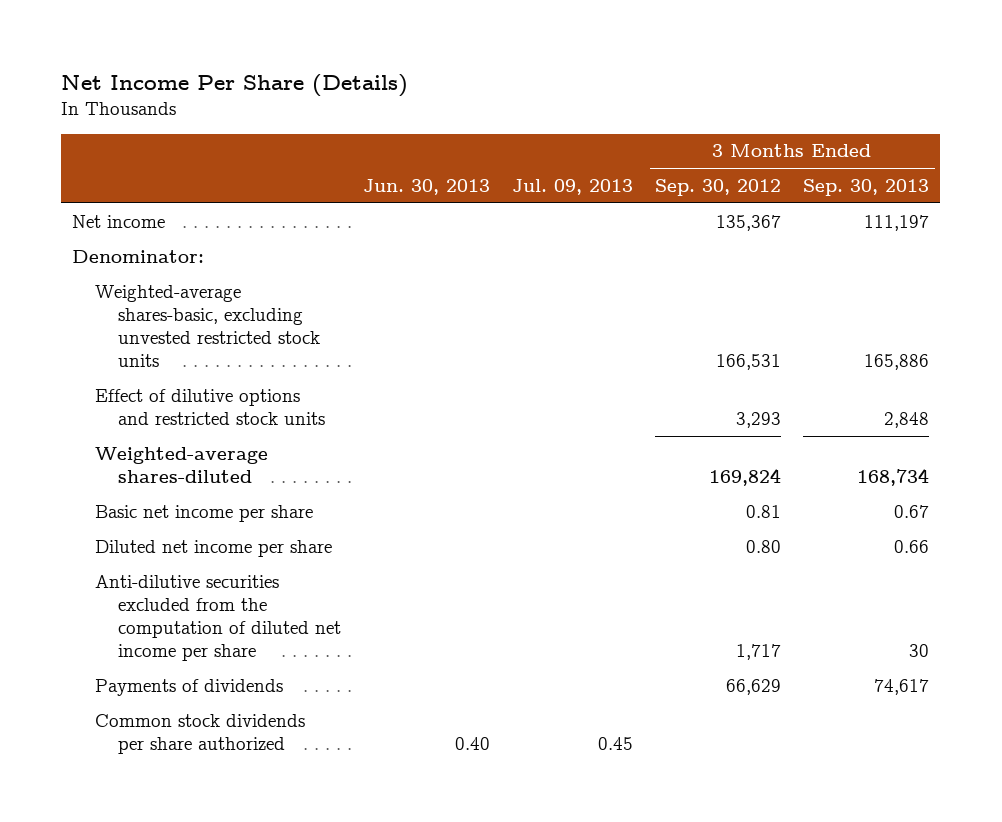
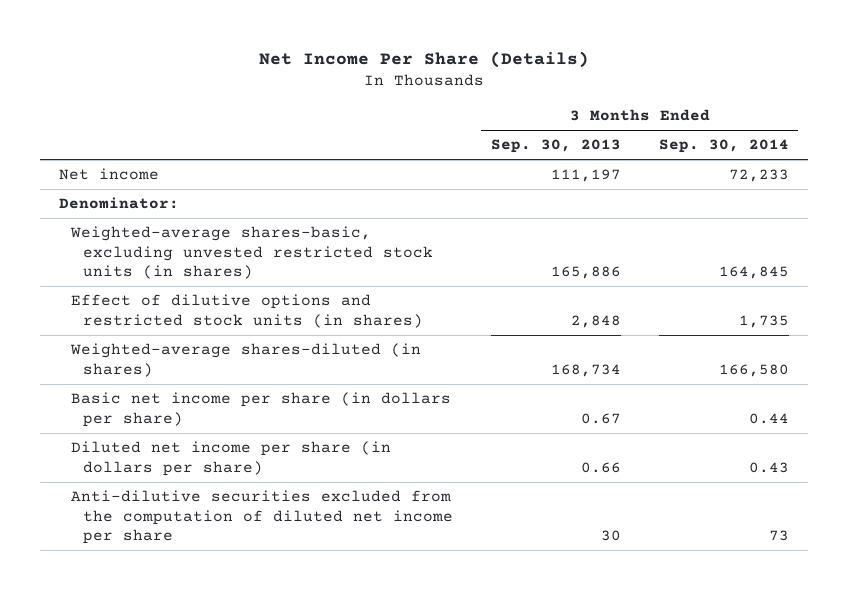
[363,178,491,195] Jun. 30, 2013 -> none
[512,178,634,195] Jul. 09, 2013 -> none
[655,178,782,196] Sep. 30, 2012 -> none
none -> [658,139,789,154] Sep. 30, 2014
[95,284,321,368] Weighted-average shares-basic, excluding unvested restricted stock units -> [69,226,433,280] Weighted-average shares-basic, excluding unvested restricted stock units (in shares)
[95,388,326,425] Effect of dilutive options and restricted stock units -> [70,294,423,328] Effect of dilutive options and restricted stock units (in shares)
[95,446,269,483] Weighted-average shares-diluted -> [69,343,421,377] Weighted-average shares-diluted (in shares)
[95,504,314,522] Basic net income per share -> [70,392,451,427] Basic net income per share (in dollars per share)
[95,539,333,557] Diluted net income per share -> [70,441,391,476] Diluted net income per share (in dollars per share)
[95,678,284,696] Payments of dividends -> none
[95,713,306,754] Common stock dividends per share authorized -> none

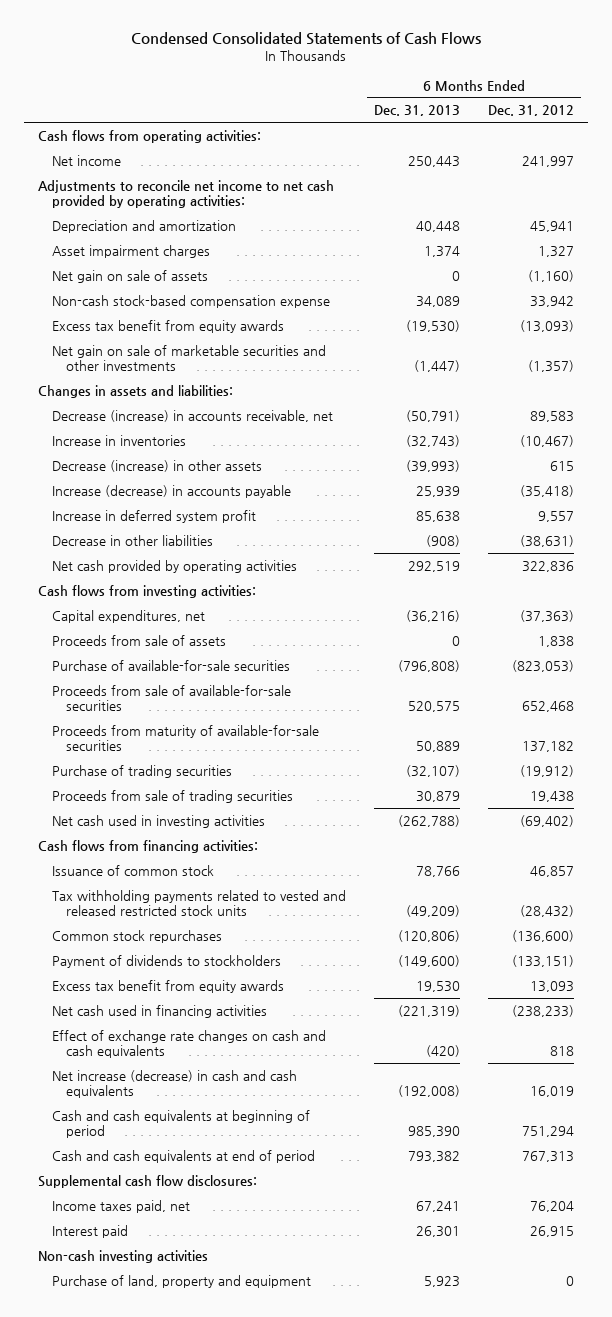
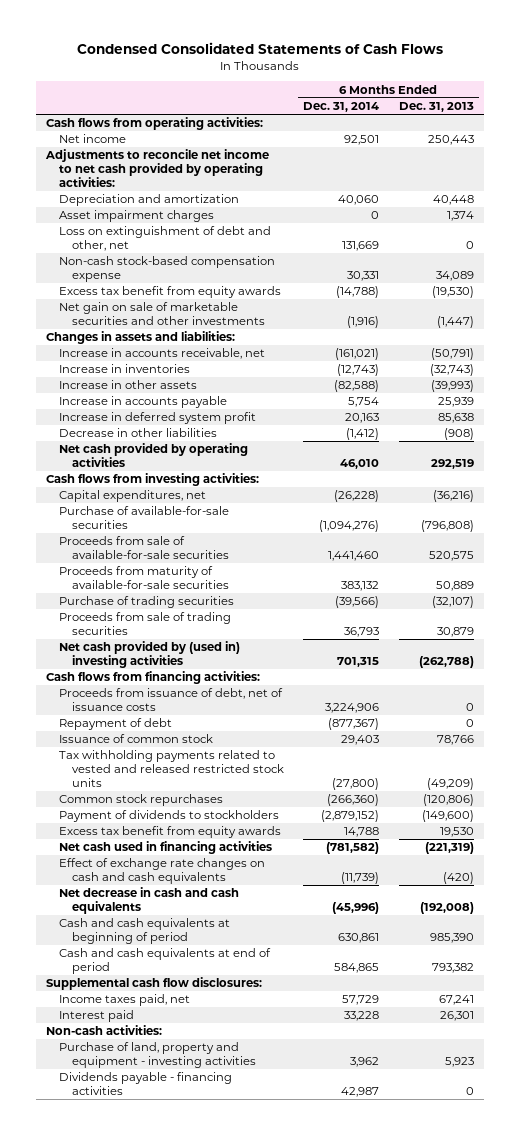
[488,105,575,117] Dec. 31, 2012 -> none
none -> [303,102,380,113] Dec. 31, 2014
[52,269,209,283] Net gain on sale of assets -> none
none -> [58,226,271,251] Loss on extinguishment of debt and other, net
[52,409,334,422] Decrease (increase) in accounts receivable, net -> [58,348,265,360] Increase in accounts receivable, net
[52,459,263,472] Decrease (increase) in other assets -> [58,380,197,390] Increase in other assets
[52,484,292,498] Increase (decrease) in accounts payable -> [58,396,227,409] Increase in accounts payable
[52,634,227,646] Proceeds from sale of assets -> none
[52,814,266,828] Net cash used in investing activities -> [58,641,240,668] Net cash provided by (used in) investing activities
none -> [58,688,283,711] Proceeds from issuance of debt, net of issuance costs
none -> [58,718,172,731] Repayment of debt
[52,1069,298,1099] Net increase (decrease) in cash and cash equivalents -> [58,887,239,914] Net decrease in cash and cash equivalents
[37,1249,208,1263] Non-cash investing activities -> [45,1025,162,1036] Non-cash activities:
[52,1274,312,1288] Purchase of land, property and equipment -> [58,1042,256,1068] Purchase of land, property and equipment - investing activities
none -> [58,1072,232,1095] Dividends payable - financing activities

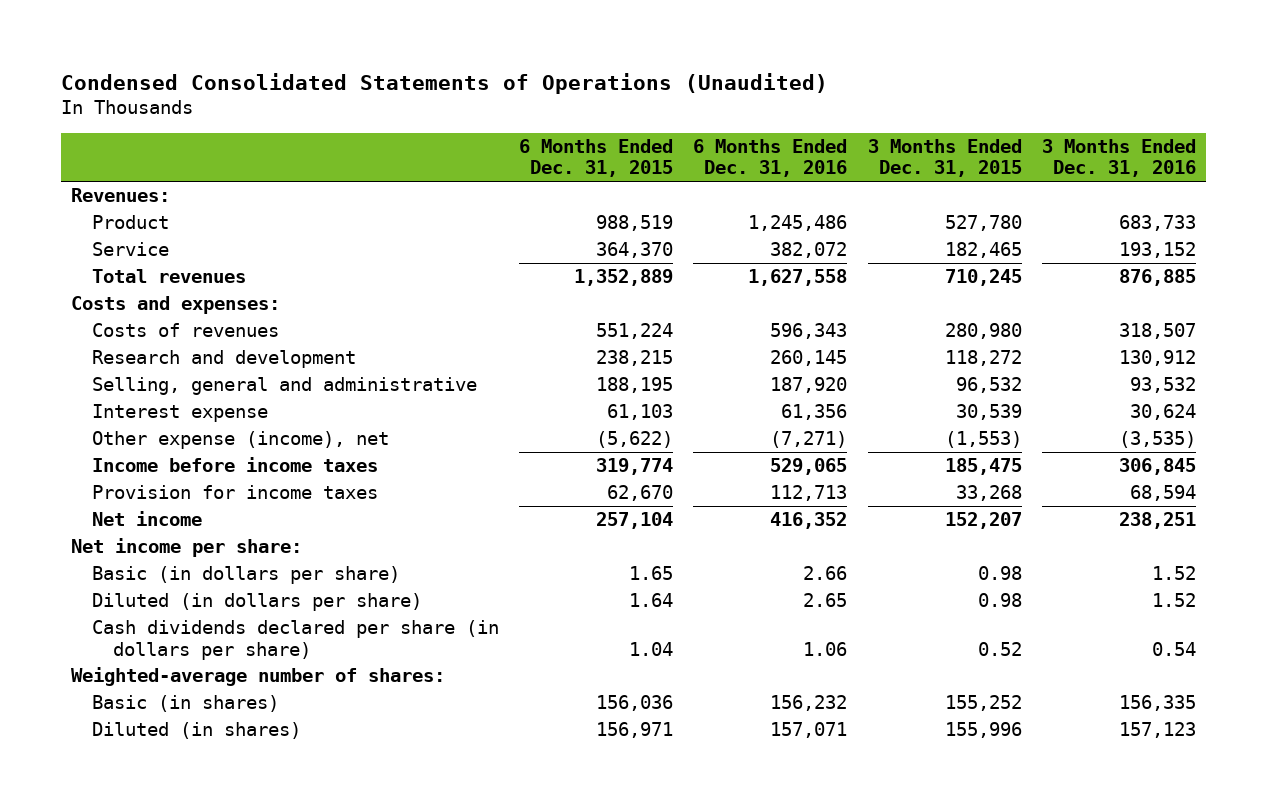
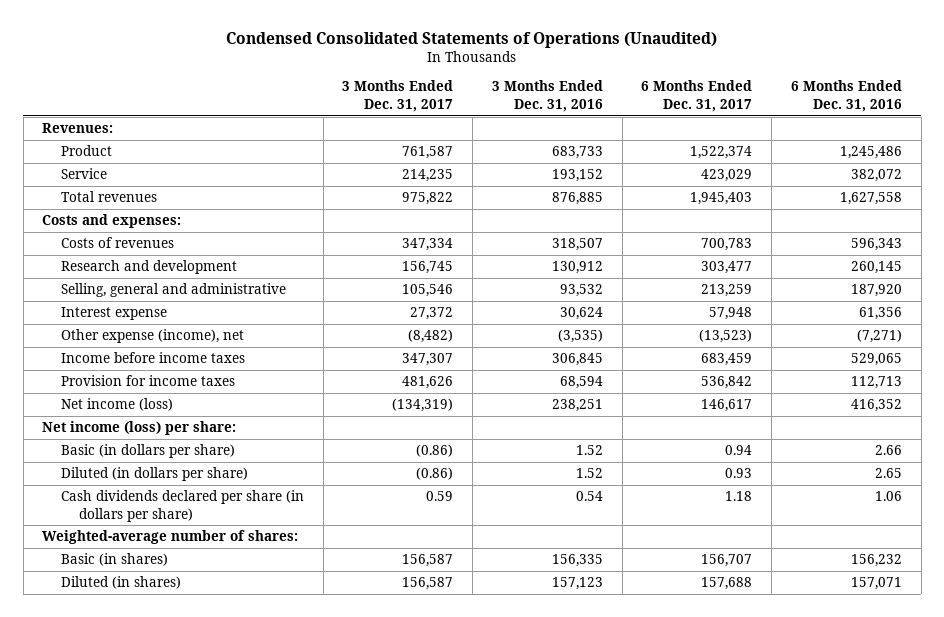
[519,138,674,178] 6 Months Ended Dec. 31, 2015 -> none
[867,138,1022,178] 3 Months Ended Dec. 31, 2015 -> none
none -> [342,80,454,112] 3 Months Ended Dec. 31, 2017
none -> [641,80,753,112] 6 Months Ended Dec. 31, 2017
[92,511,203,527] Net income -> [60,398,173,412] Net income (loss)
[71,538,303,558] Net income per share: -> [42,421,237,436] Net income (loss) per share:

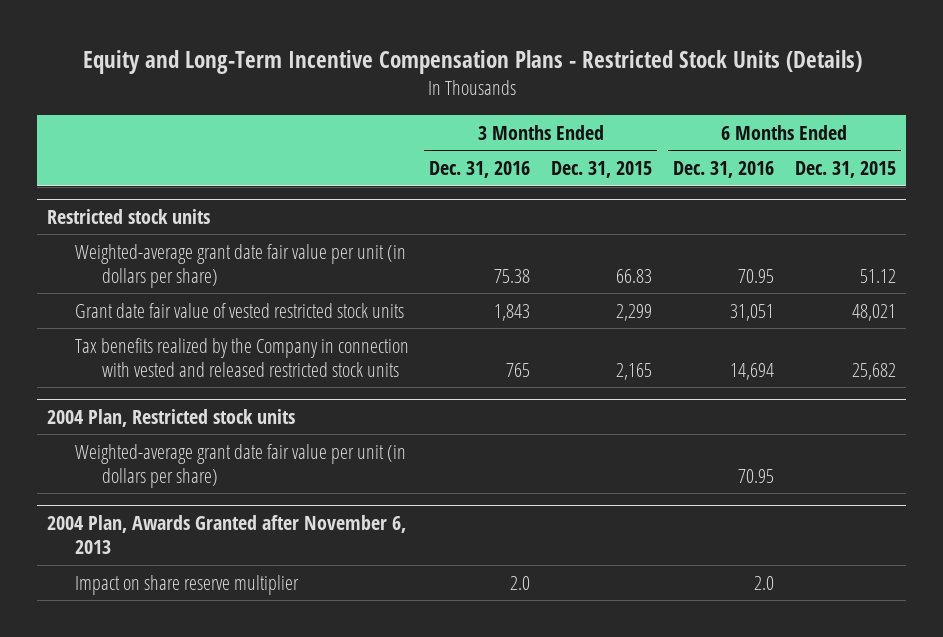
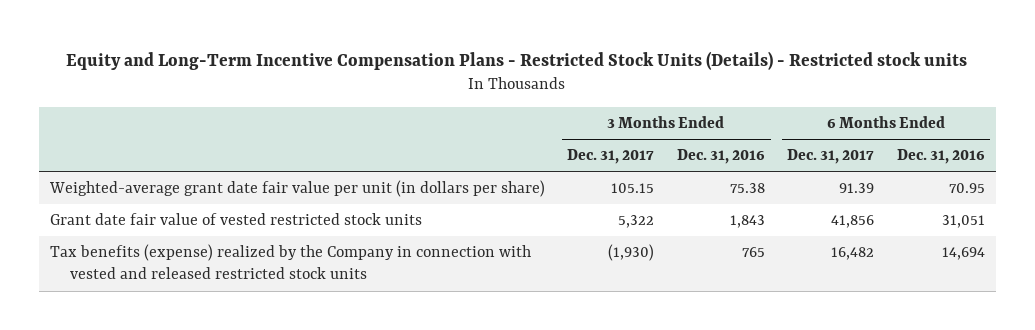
[82,50,862,75] Equity and Long-Term Incentive Compensation Plans - Restricted Stock Units (Details) -> [66,50,968,70] Equity and Long-Term Incentive Compensation Plans - Restricted Stock Units (Details) - Restricted stock units
[551,161,653,179] Dec. 31, 2015 -> none
[794,161,896,179] Dec. 31, 2015 -> none
none -> [567,149,655,165] Dec. 31, 2017
none -> [787,149,875,165] Dec. 31, 2017
[47,208,211,224] Restricted stock units -> none
[47,408,296,427] 2004 Plan, Restricted stock units -> none
[74,443,406,488] Weighted-average grant date fair value per unit (in dollars per share) -> none
[47,514,407,555] 2004 Plan, Awards Granted after November 6, 2013 -> none
[74,574,299,595] Impact on share reserve multiplier -> none
[74,337,409,377] Tax benefits realized by the Company in connection with vested and released restricted stock units -> [49,244,531,280] Tax benefits (expense) realized by the Company in connection with vested and released restricted stock units

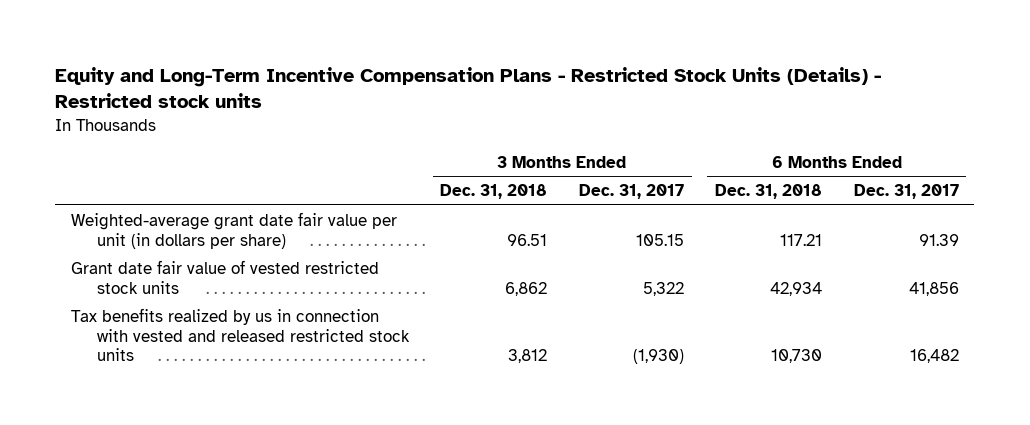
[676,149,765,165] Dec. 31, 2016 -> none
[896,149,985,165] Dec. 31, 2016 -> none
none -> [440,184,548,200] Dec. 31, 2018
none -> [715,184,823,200] Dec. 31, 2018
[49,244,531,280] Tax benefits (expense) realized by the Company in connection with vested and released restricted stock units -> [70,307,411,362] Tax benefits realized by us in connection with vested and released restricted stock units

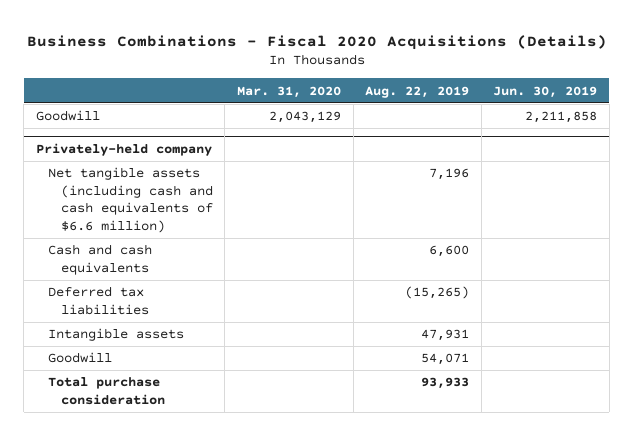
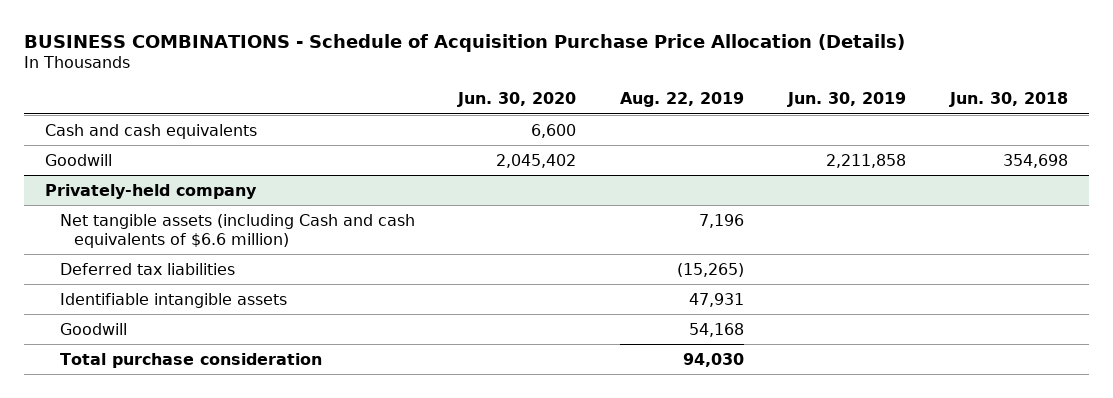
[26,34,607,50] Business Combinations - Fiscal 2020 Acquisitions (Details) -> [23,33,905,52] BUSINESS COMBINATIONS - Schedule of Acquisition Purchase Price Allocation (Details)
[236,85,341,98] Mar. 31, 2020 -> none
none -> [457,92,577,108] Jun. 30, 2020
none -> [948,92,1068,108] Jun. 30, 2018
none -> [45,123,258,139] Cash and cash equivalents
[48,244,153,275] Cash and cash equivalents -> none
[48,167,213,233] Net tangible assets (including cash and cash equivalents of $6.6 million) -> [59,213,415,248] Net tangible assets (including Cash and cash equivalents of $6.6 million)
[48,328,185,342] Intangible assets -> [59,292,287,308] Identifiable intangible assets
[421,353,470,366] 54,071 -> [689,322,745,337] 54,168
[421,377,470,390] 93,933 -> [683,352,745,367] 94,030

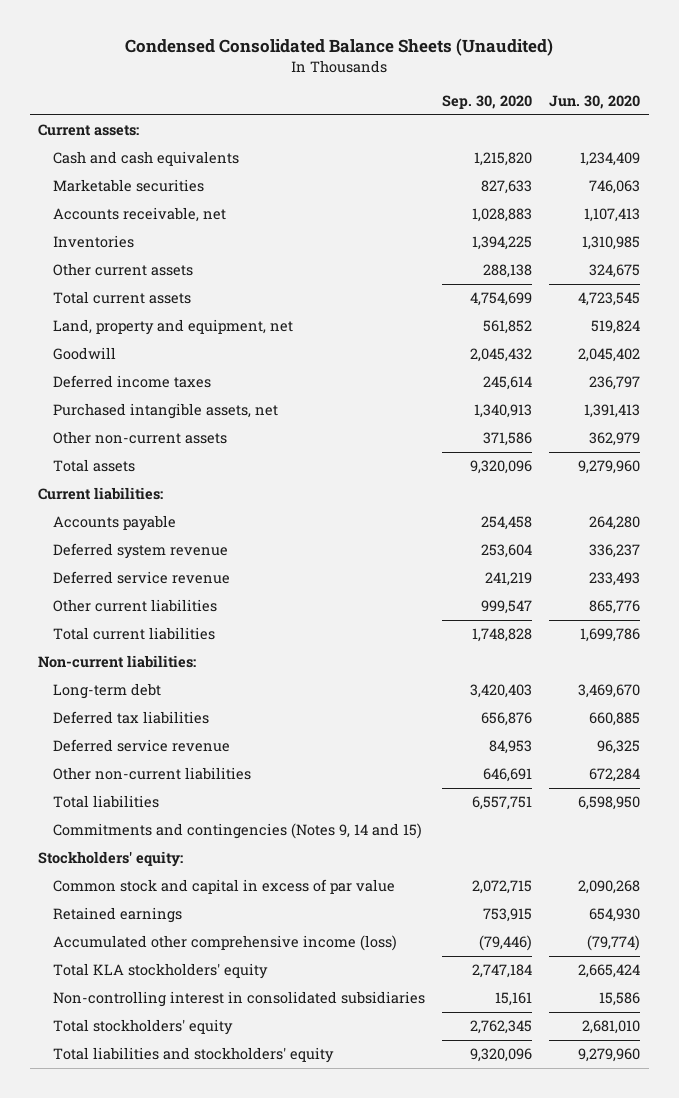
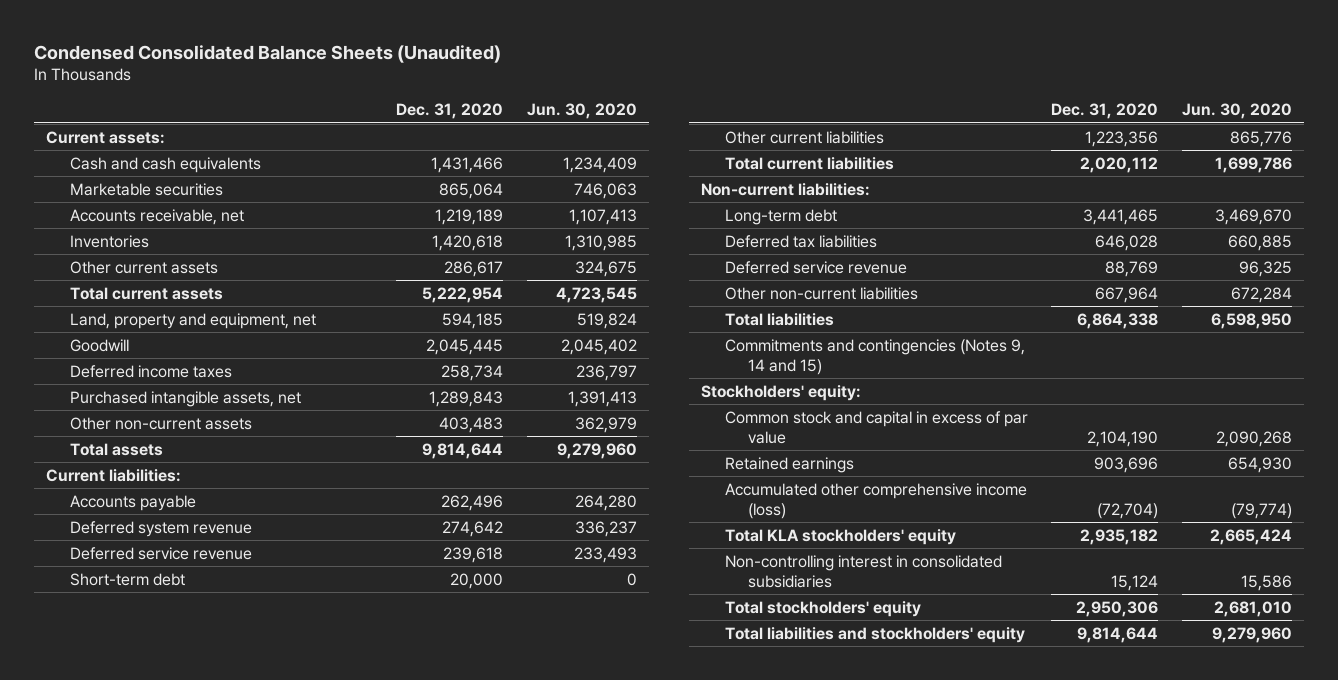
[442,94,533,109] Sep. 30, 2020 -> none
none -> [396,103,504,120] Dec. 31, 2020
none -> [69,572,185,586] Short-term debt

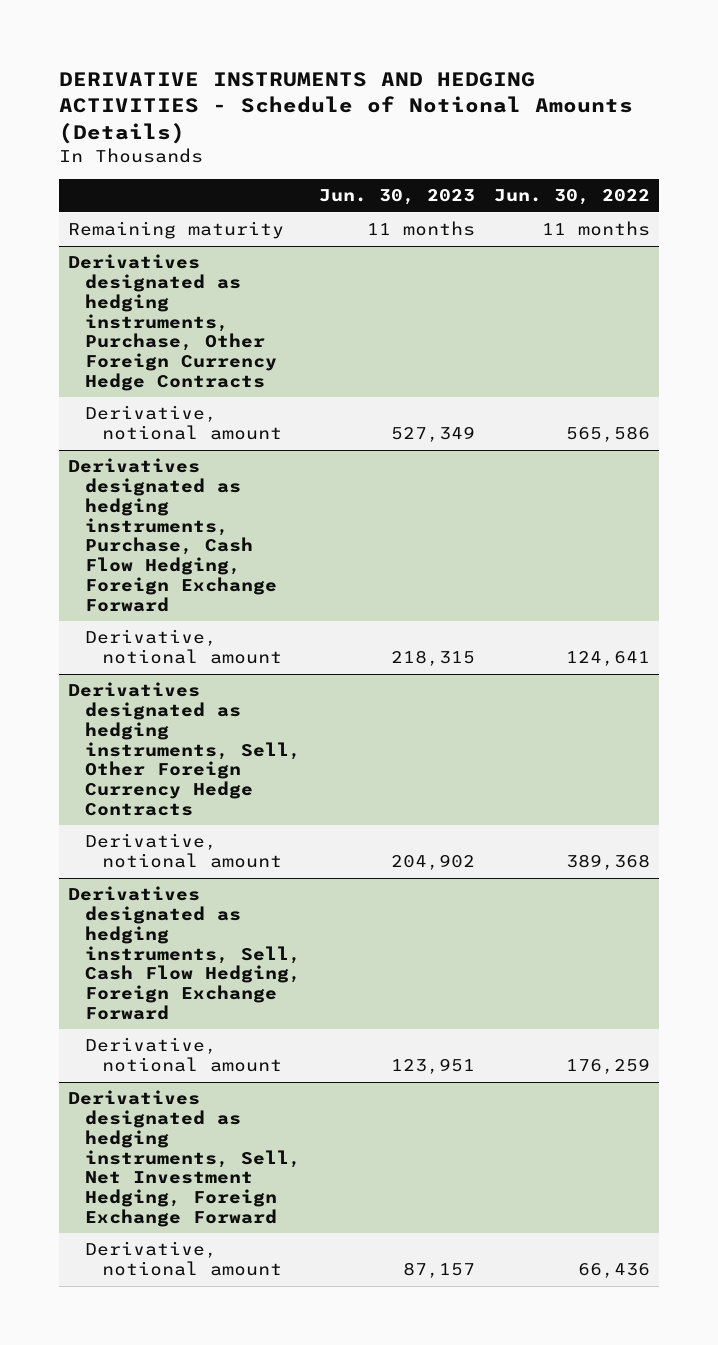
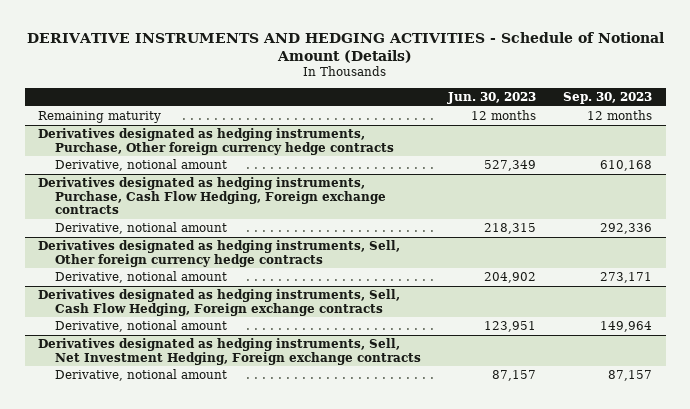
[59,71,634,144] DERIVATIVE INSTRUMENTS AND HEDGING ACTIVITIES - Schedule of Notional Amounts (Details) -> [27,31,665,63] DERIVATIVE INSTRUMENTS AND HEDGING ACTIVITIES - Schedule of Notional Amount (Details)
[493,189,650,206] Jun. 30, 2022 -> none
none -> [562,92,652,105] Sep. 30, 2023
[367,221,476,237] 11 months -> [470,110,536,121] 12 months
[68,254,278,391] Derivatives designated as hedging instruments, Purchase, Other Foreign Currency Hedge Contracts -> [38,128,394,155] Derivatives designated as hedging instruments, Purchase, Other foreign currency hedge contracts
[68,458,278,612] Derivatives designated as hedging instruments, Purchase, Cash Flow Hedging, Foreign Exchange Forward -> [38,177,386,215] Derivatives designated as hedging instruments, Purchase, Cash Flow Hedging, Foreign exchange contracts
[68,682,302,816] Derivatives designated as hedging instruments, Sell, Other Foreign Currency Hedge Contracts -> [38,240,401,267] Derivatives designated as hedging instruments, Sell, Other foreign currency hedge contracts
[68,886,302,1020] Derivatives designated as hedging instruments, Sell, Cash Flow Hedging, Foreign Exchange Forward -> [38,289,401,316] Derivatives designated as hedging instruments, Sell, Cash Flow Hedging, Foreign exchange contracts
[68,1090,302,1227] Derivatives designated as hedging instruments, Sell, Net Investment Hedging, Foreign Exchange Forward -> [38,338,421,365] Derivatives designated as hedging instruments, Sell, Net Investment Hedging, Foreign exchange contracts

